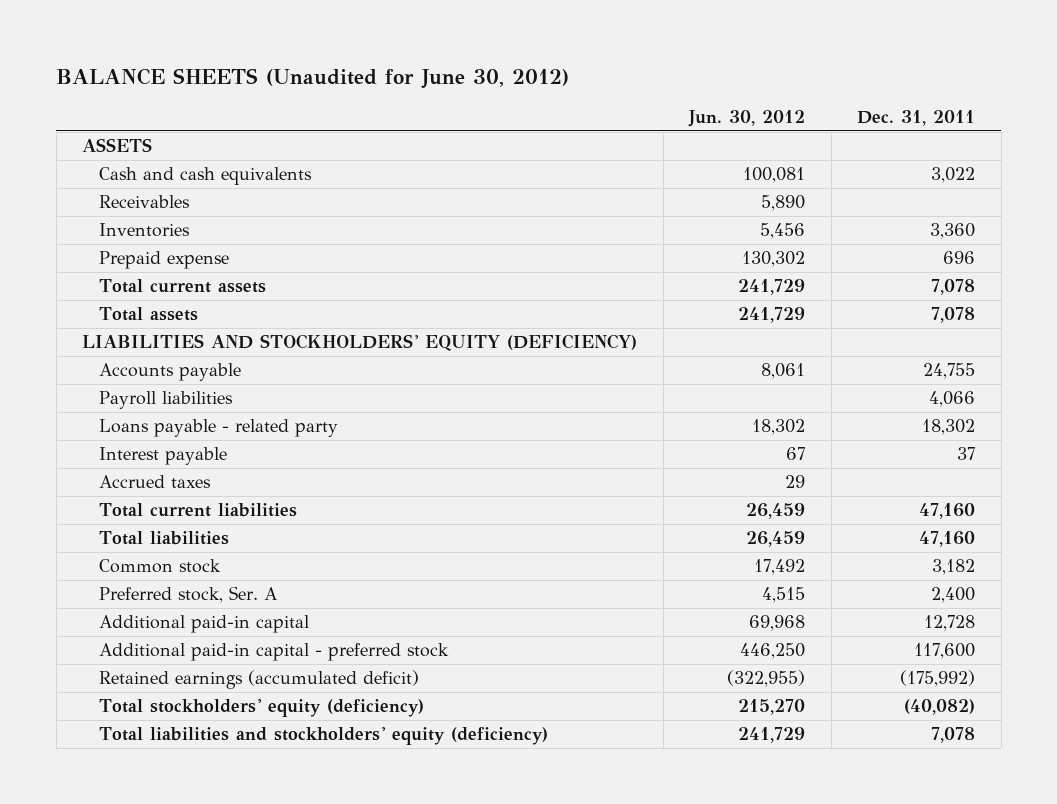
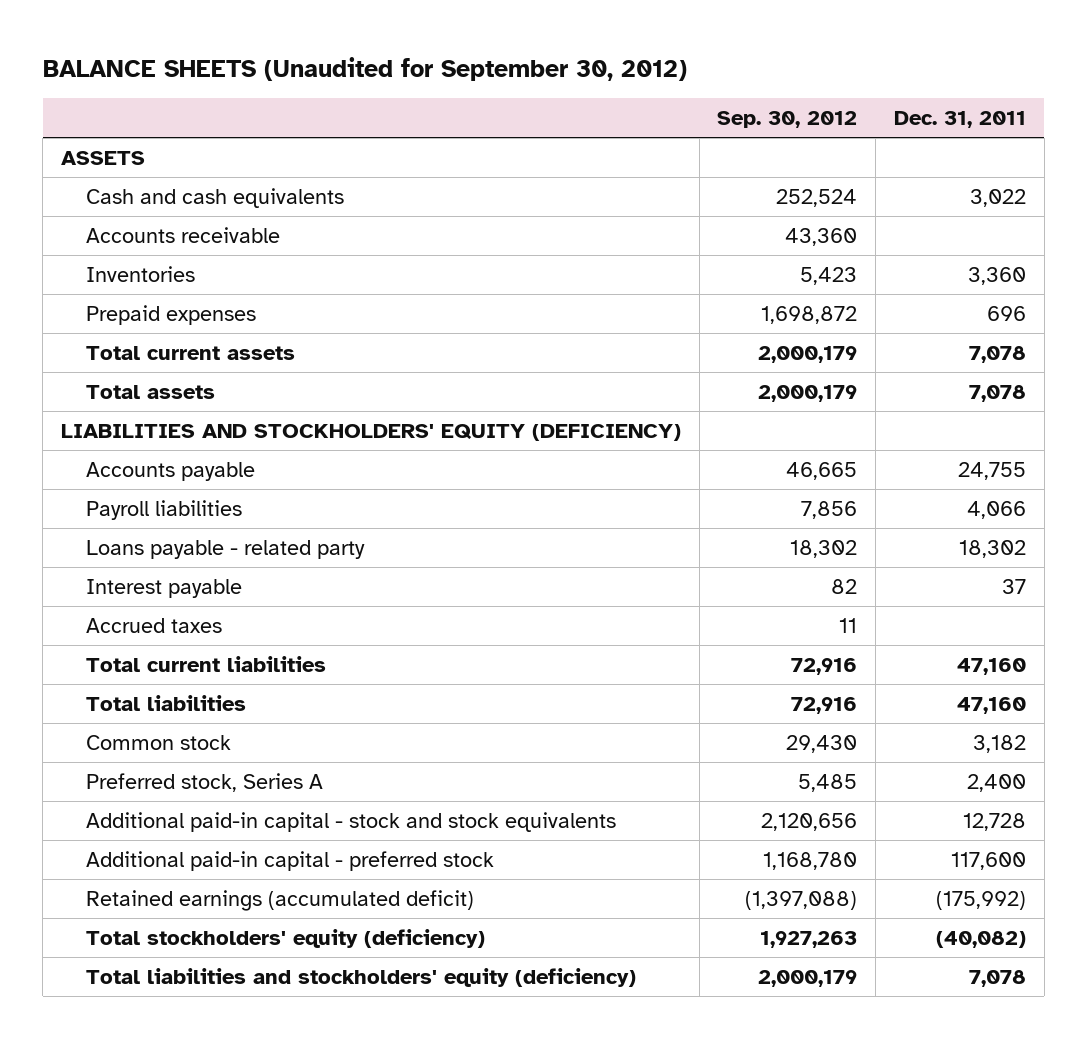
[56,68,570,90] BALANCE SHEETS (Unaudited for June 30, 2012) -> [42,56,687,81] BALANCE SHEETS (Unaudited for September 30, 2012)
[688,109,806,127] Jun. 30, 2012 -> none
none -> [717,111,858,129] Sep. 30, 2012
[98,195,190,209] Receivables -> none
none -> [86,226,281,243] Accounts receivable
[98,251,229,270] Prepaid expense -> [86,304,257,325] Prepaid expenses
[98,586,278,604] Preferred stock, Ser. A -> [86,772,324,792] Preferred stock, Series A
[98,615,309,634] Additional paid-in capital -> [86,811,617,832] Additional paid-in capital - stock and stock equivalents

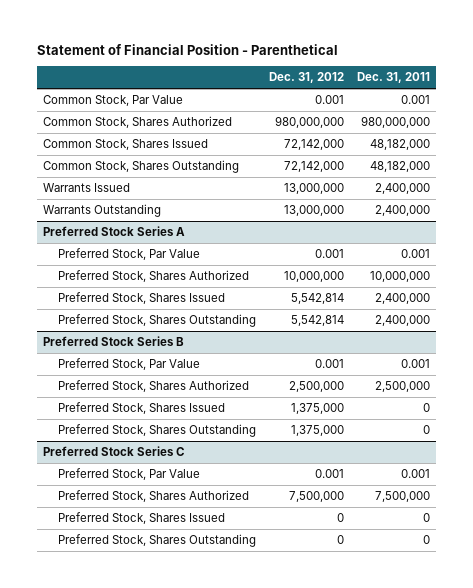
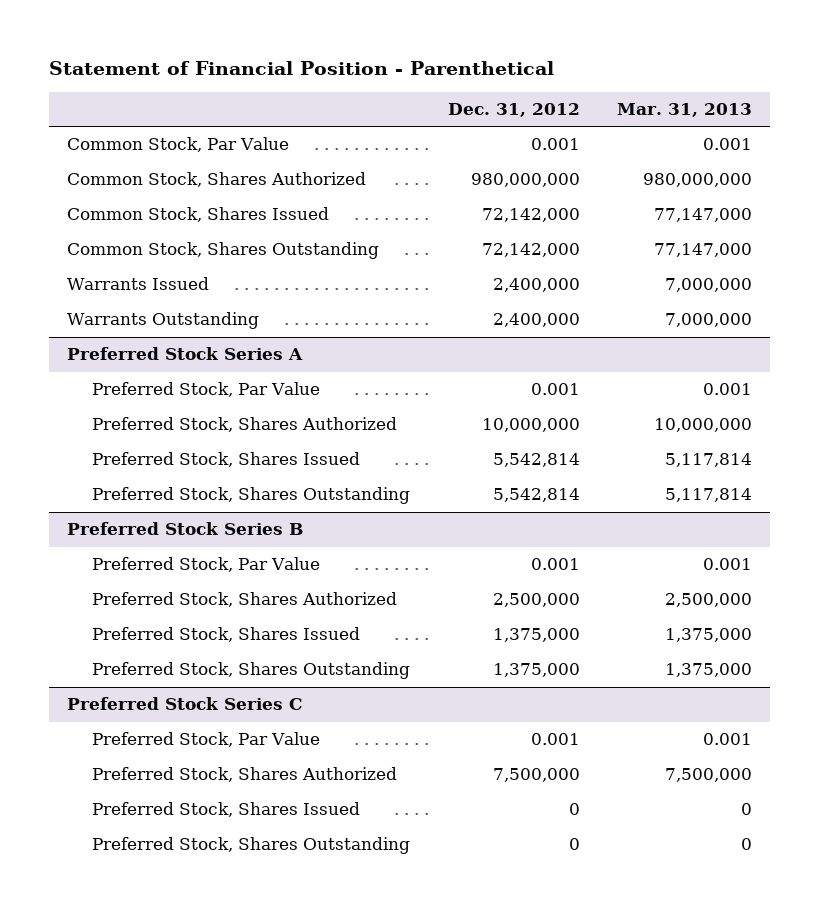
[356,72,430,84] Dec. 31, 2011 -> none
none -> [616,102,752,117] Mar. 31, 2013
[284,183,345,195] 13,000,000 -> [492,278,580,293] 2,400,000
[284,205,345,217] 13,000,000 -> [492,313,580,328] 2,400,000

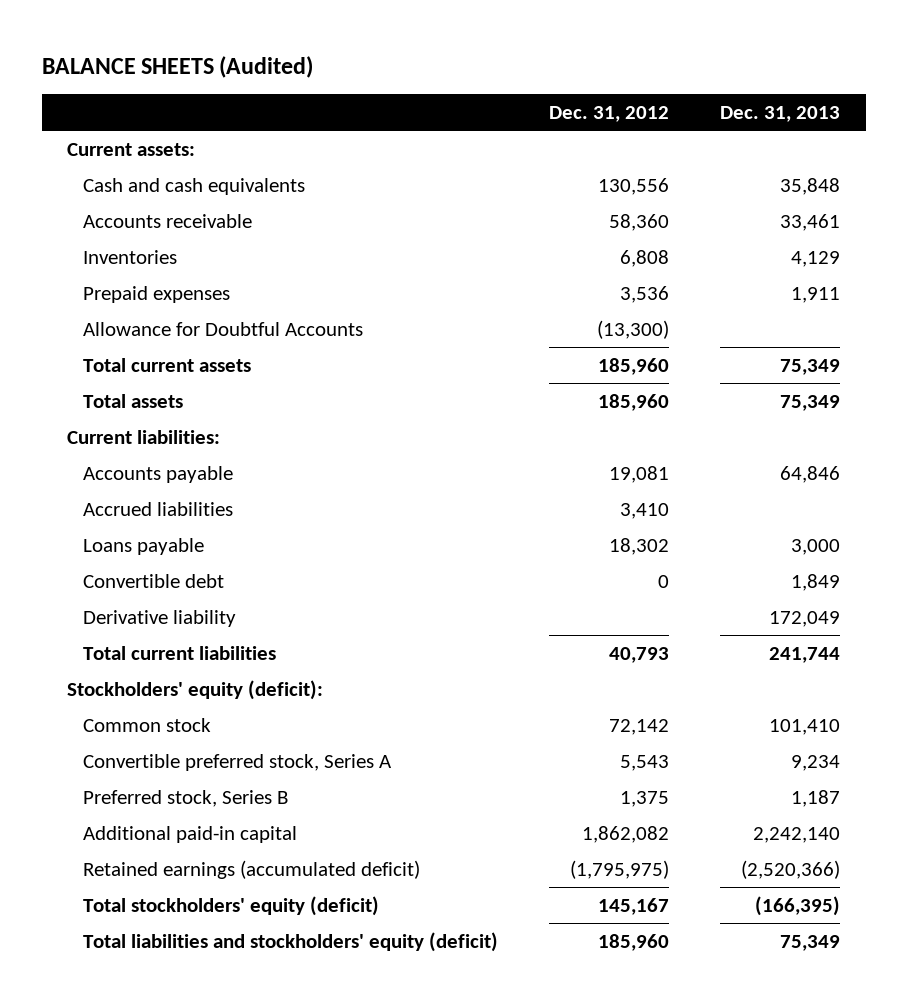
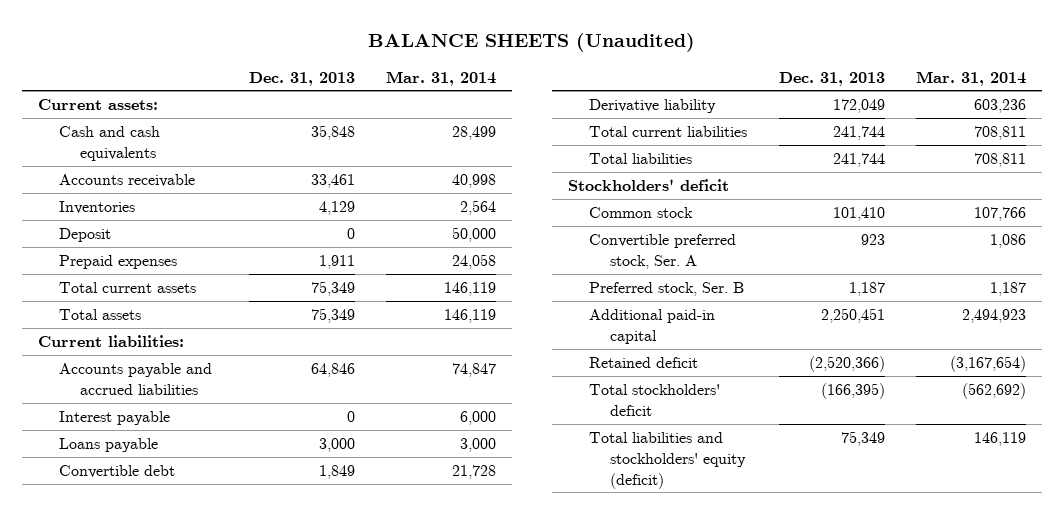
[41,55,313,78] BALANCE SHEETS (Audited) -> [368,33,696,53] BALANCE SHEETS (Unaudited)
[549,106,670,123] Dec. 31, 2012 -> none
none -> [386,70,497,86] Mar. 31, 2014
none -> [58,228,111,243] Deposit
[83,321,364,336] Allowance for Doubtful Accounts -> none
[83,501,234,516] Accrued liabilities -> none
[83,465,234,483] Accounts payable -> [58,363,212,395] Accounts payable and accrued liabilities
none -> [58,411,170,426] Interest payable
none -> [589,153,693,165] Total liabilities
[67,679,324,700] Stockholders' equity (deficit): -> [568,179,730,192] Stockholders' deficit
[83,789,289,807] Preferred stock, Series B -> none
none -> [589,234,737,269] Convertible preferred stock, Ser. A
[83,753,393,771] Convertible preferred stock, Series A -> [589,282,745,297] Preferred stock, Ser. B
[791,754,841,771] 9,234 -> [848,282,885,297] 1,187
[753,826,841,843] 2,242,140 -> [820,308,885,324] 2,250,451
[83,859,421,879] Retained earnings (accumulated deficit) -> [589,357,699,369] Retained deficit
[83,895,380,916] Total stockholders' equity (deficit) -> [589,384,721,416] Total stockholders' deficit

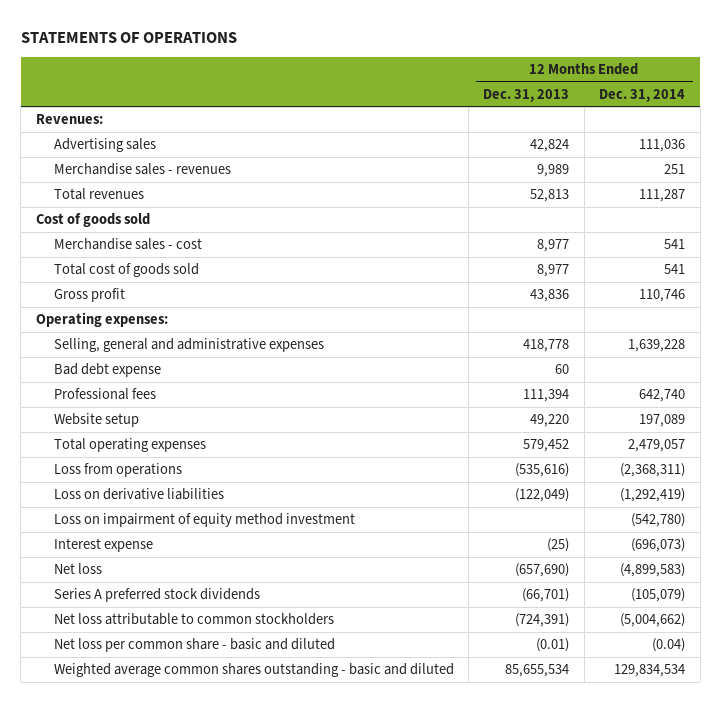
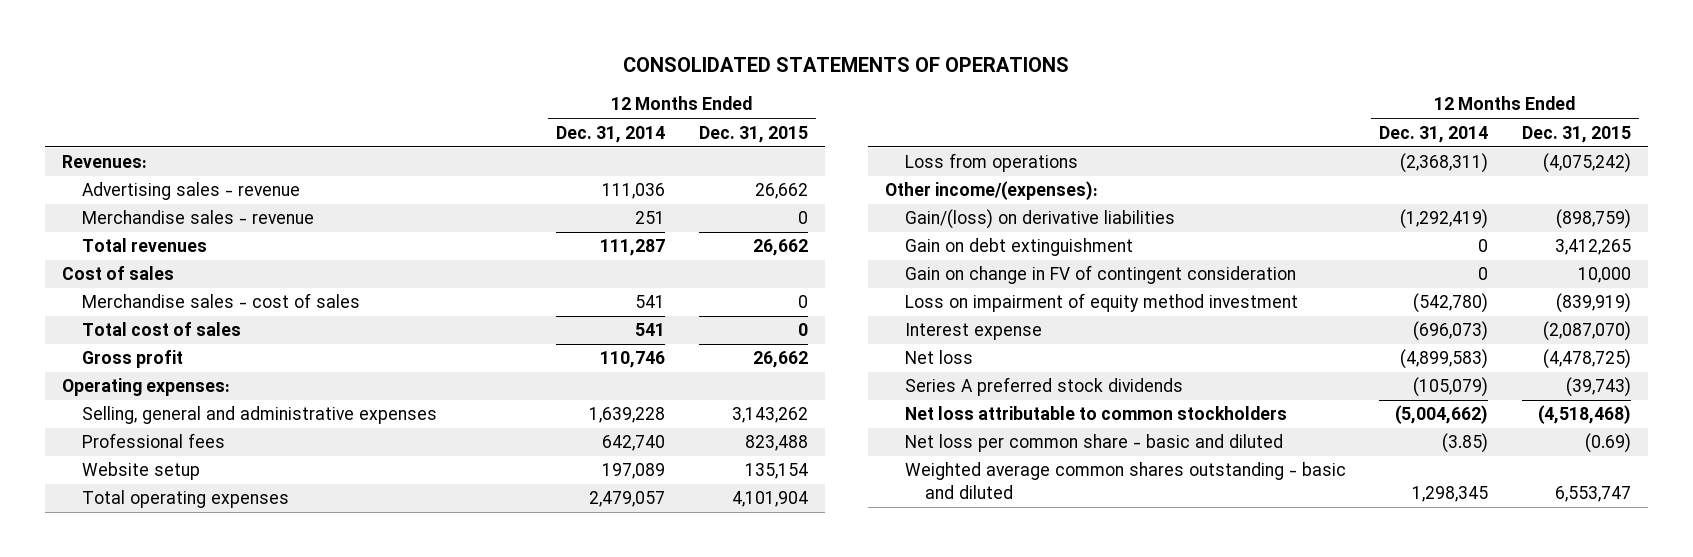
[20,31,237,43] STATEMENTS OF OPERATIONS -> [623,57,1070,73] CONSOLIDATED STATEMENTS OF OPERATIONS
[483,88,570,102] Dec. 31, 2013 -> none
none -> [698,125,808,143] Dec. 31, 2015
[53,138,156,153] Advertising sales -> [81,182,300,201] Advertising sales - revenue
[53,163,231,176] Merchandise sales - revenues -> [81,210,314,225] Merchandise sales - revenue
[35,213,150,228] Cost of goods sold -> [61,266,174,281] Cost of sales
[53,238,202,251] Merchandise sales - cost -> [81,293,360,309] Merchandise sales - cost of sales
[53,263,199,278] Total cost of goods sold -> [81,322,241,337] Total cost of sales
[53,363,161,378] Bad debt expense -> none
none -> [885,181,1099,201] Other income/(expenses):
[53,488,224,501] Loss on derivative liabilities -> [904,209,1175,230] Gain/(loss) on derivative liabilities
none -> [904,238,1133,257] Gain on debt extinguishment
none -> [904,265,1296,285] Gain on change in FV of contingent consideration
[652,638,686,653] (0.04) -> [1442,433,1489,454] (3.85)
[614,664,686,678] 129,834,534 -> [1412,485,1489,502] 1,298,345

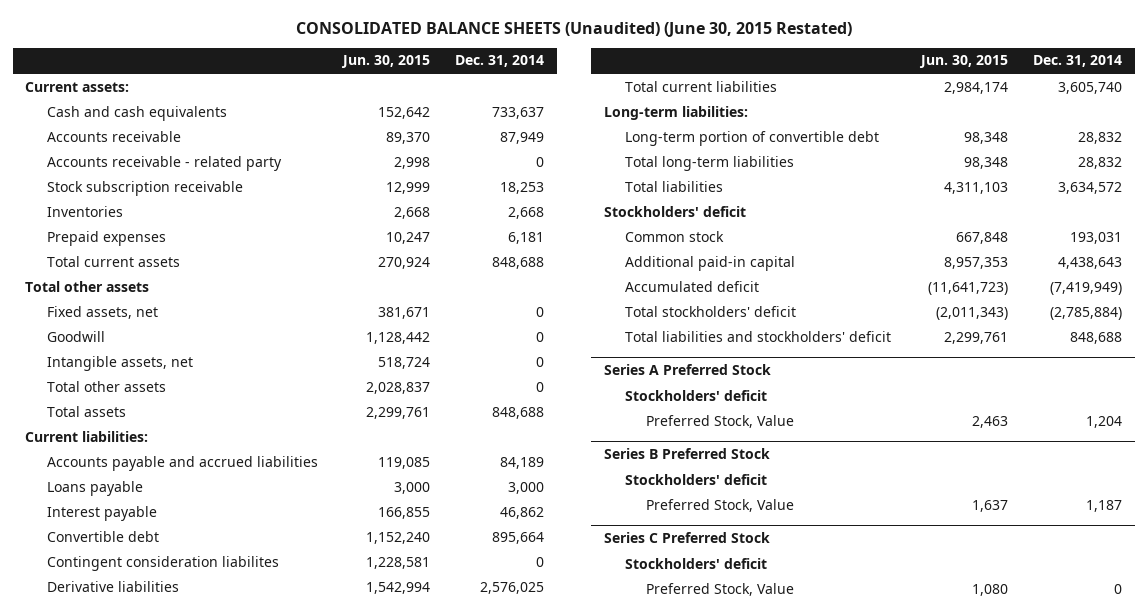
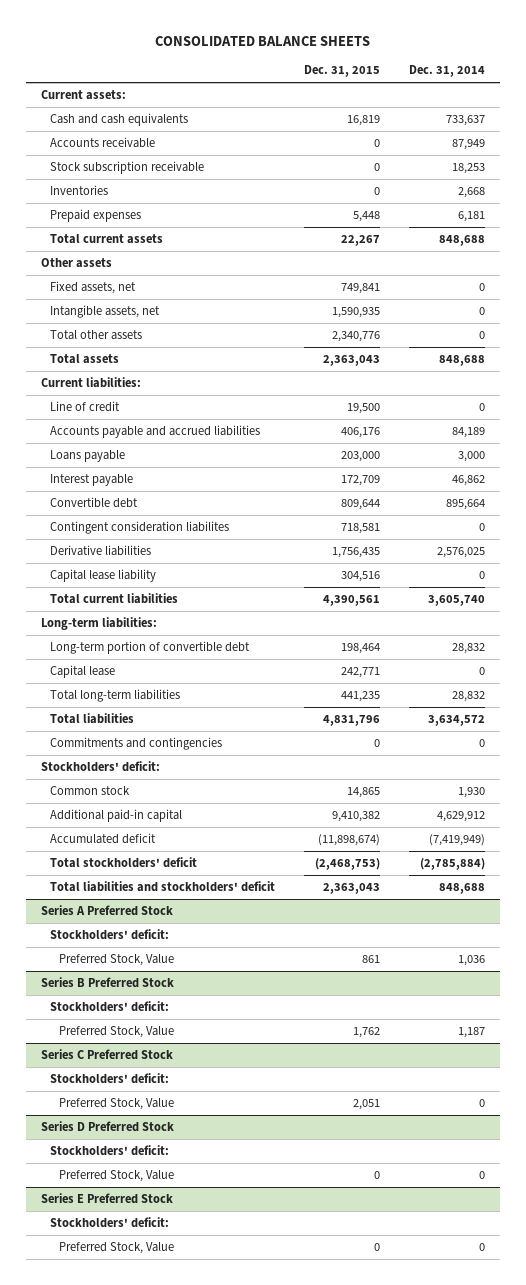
[295,22,852,38] CONSOLIDATED BALANCE SHEETS (Unaudited) (June 30, 2015 Restated) -> [155,35,371,46] CONSOLIDATED BALANCE SHEETS
[340,55,430,69] Jun. 30, 2015 -> none
none -> [304,65,381,78] Dec. 31, 2015
[46,155,282,171] Accounts receivable - related party -> none
[25,280,150,292] Total other assets -> [40,258,112,269] Other assets
[46,330,105,342] Goodwill -> none
none -> [49,401,120,413] Line of credit
none -> [49,569,156,583] Capital lease liability
none -> [49,665,115,679] Capital lease
none -> [49,737,222,751] Commitments and contingencies
[603,205,746,217] Stockholders' deficit -> [40,761,160,773] Stockholders' deficit:
[1070,231,1123,244] 193,031 -> [458,787,486,799] 1,930
[1058,256,1123,269] 4,438,643 -> [437,811,486,823] 4,629,912
[624,389,767,401] Stockholders' deficit -> [49,929,169,941] Stockholders' deficit:
[1086,415,1123,428] 1,204 -> [458,955,486,967] 1,036
[624,473,767,485] Stockholders' deficit -> [49,1001,169,1013] Stockholders' deficit:
[624,557,767,569] Stockholders' deficit -> [49,1073,169,1085] Stockholders' deficit:
none -> [40,1121,174,1133] Series D Preferred Stock
none -> [49,1145,169,1157] Stockholders' deficit:
none -> [59,1170,175,1183] Preferred Stock, Value
none -> [40,1193,173,1205] Series E Preferred Stock
none -> [49,1217,169,1229] Stockholders' deficit:
none -> [59,1242,175,1255] Preferred Stock, Value

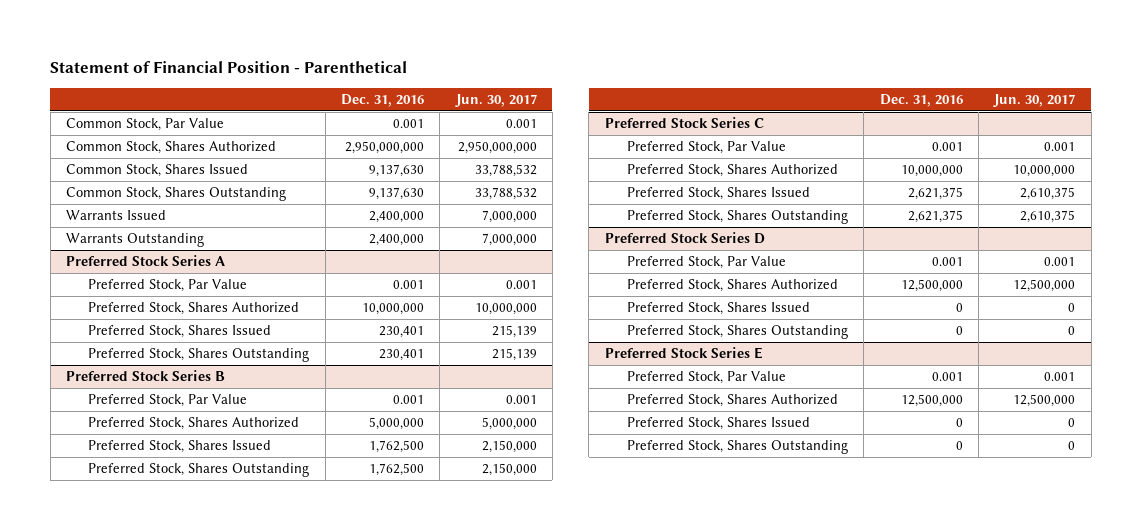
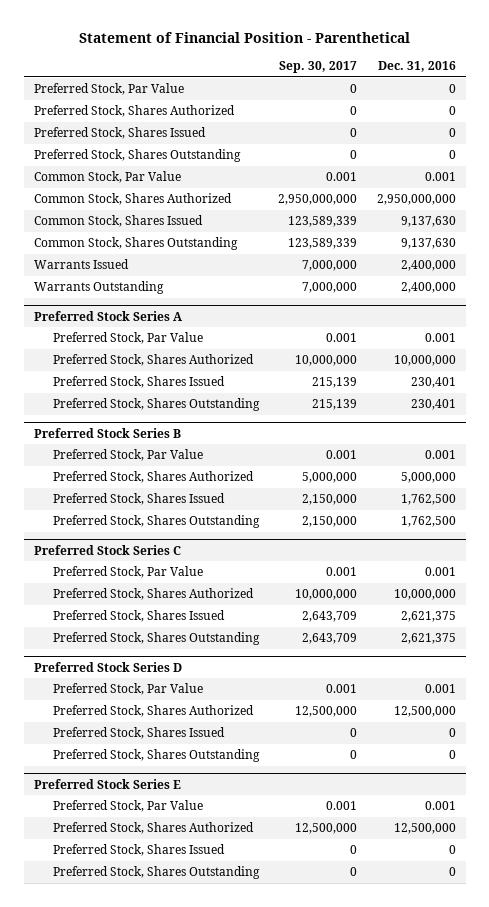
[454,93,537,107] Jun. 30, 2017 -> none
none -> [279,61,358,74] Sep. 30, 2017
none -> [33,83,184,96] Preferred Stock, Par Value
none -> [33,105,235,118] Preferred Stock, Shares Authorized
none -> [33,127,206,140] Preferred Stock, Shares Issued
none -> [33,149,241,163] Preferred Stock, Shares Outstanding

